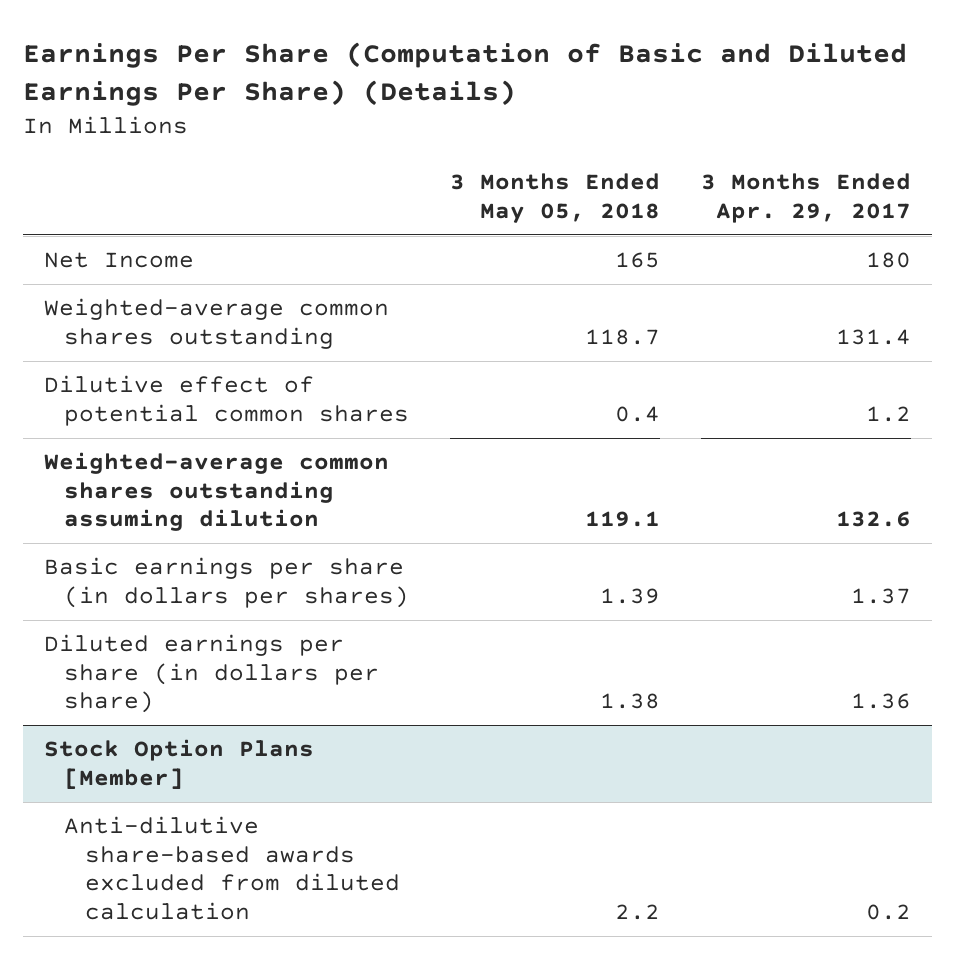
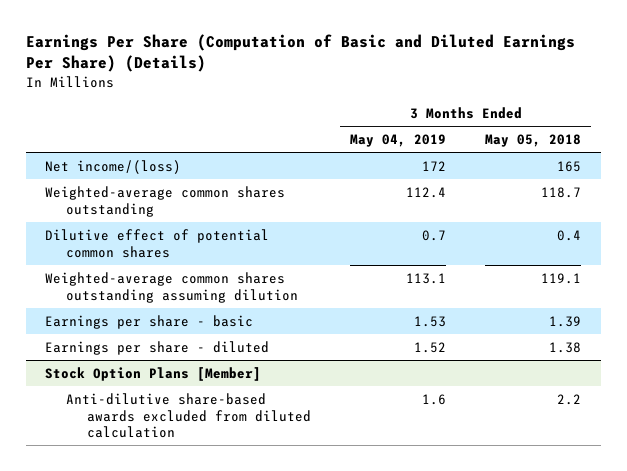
[701,173,912,223] 3 Months Ended Apr. 29, 2017 -> none
none -> [350,134,447,148] May 04, 2019
[43,252,194,269] Net Income -> [45,159,182,174] Net income/(loss)
[43,557,410,608] Basic earnings per share (in dollars per shares) -> [45,314,254,329] Earnings per share - basic
[43,634,380,714] Diluted earnings per share (in dollars per share) -> [45,340,270,355] Earnings per share - diluted

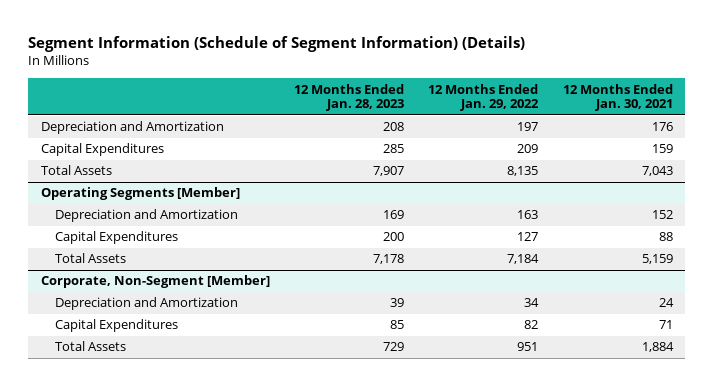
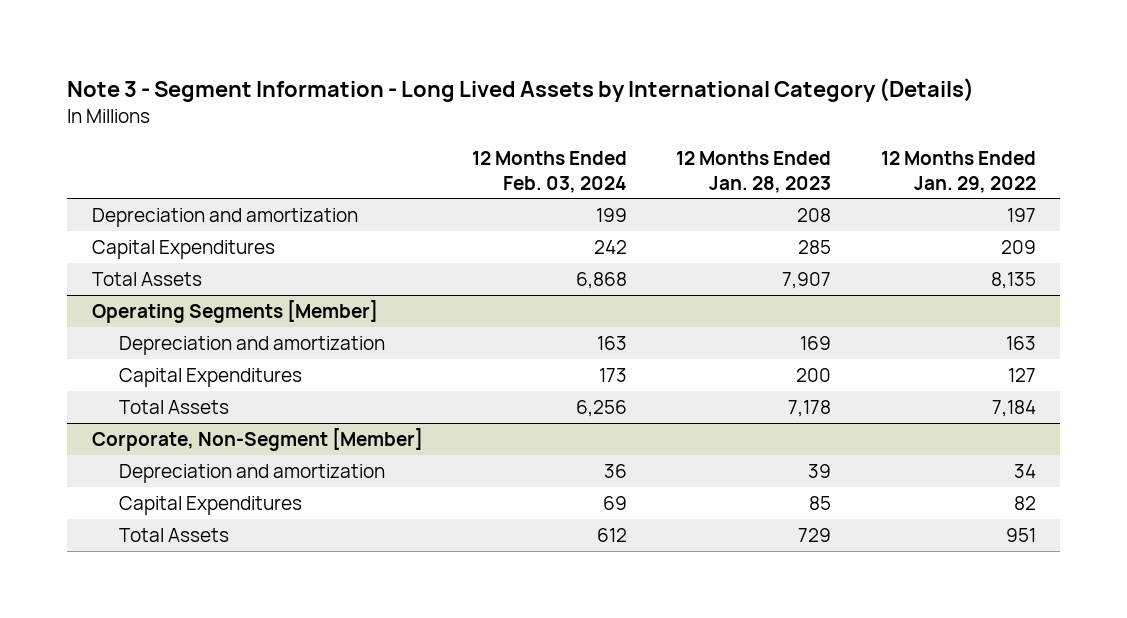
[28,36,526,53] Segment Information (Schedule of Segment Information) (Details) -> [66,77,974,102] Note 3 - Segment Information - Long Lived Assets by International Category (Details)
[562,83,673,112] 12 Months Ended Jan. 30, 2021 -> none
none -> [471,150,627,193] 12 Months Ended Feb. 03, 2024
[40,121,224,135] Depreciation and Amortization -> [91,207,358,227] Depreciation and amortization
[54,209,238,223] Depreciation and Amortization -> [118,335,385,355] Depreciation and amortization
[54,297,238,311] Depreciation and Amortization -> [118,463,385,483] Depreciation and amortization

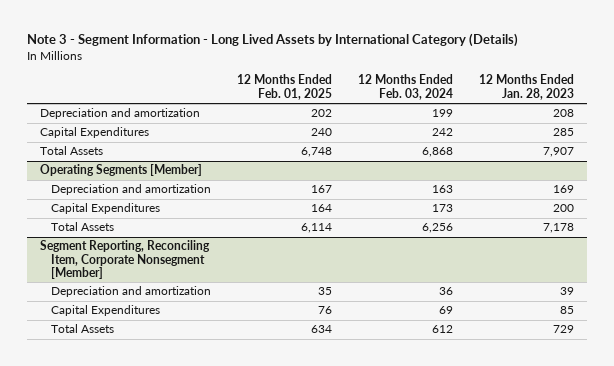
[880,150,1036,193] 12 Months Ended Jan. 29, 2022 -> none
none -> [236,74,332,100] 12 Months Ended Feb. 01, 2025
[91,427,423,451] Corporate, Non-Segment [Member] -> [39,240,210,280] Segment Reporting, Reconciling Item, Corporate Nonsegment [Member]

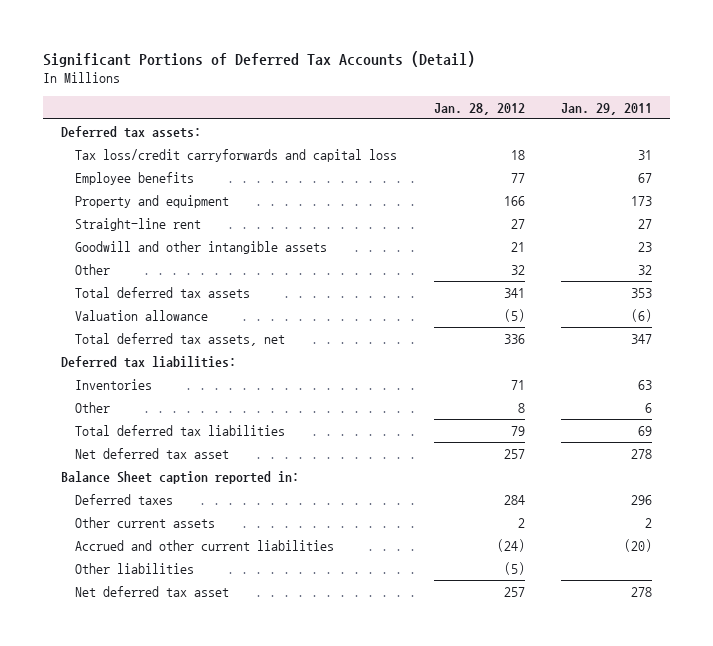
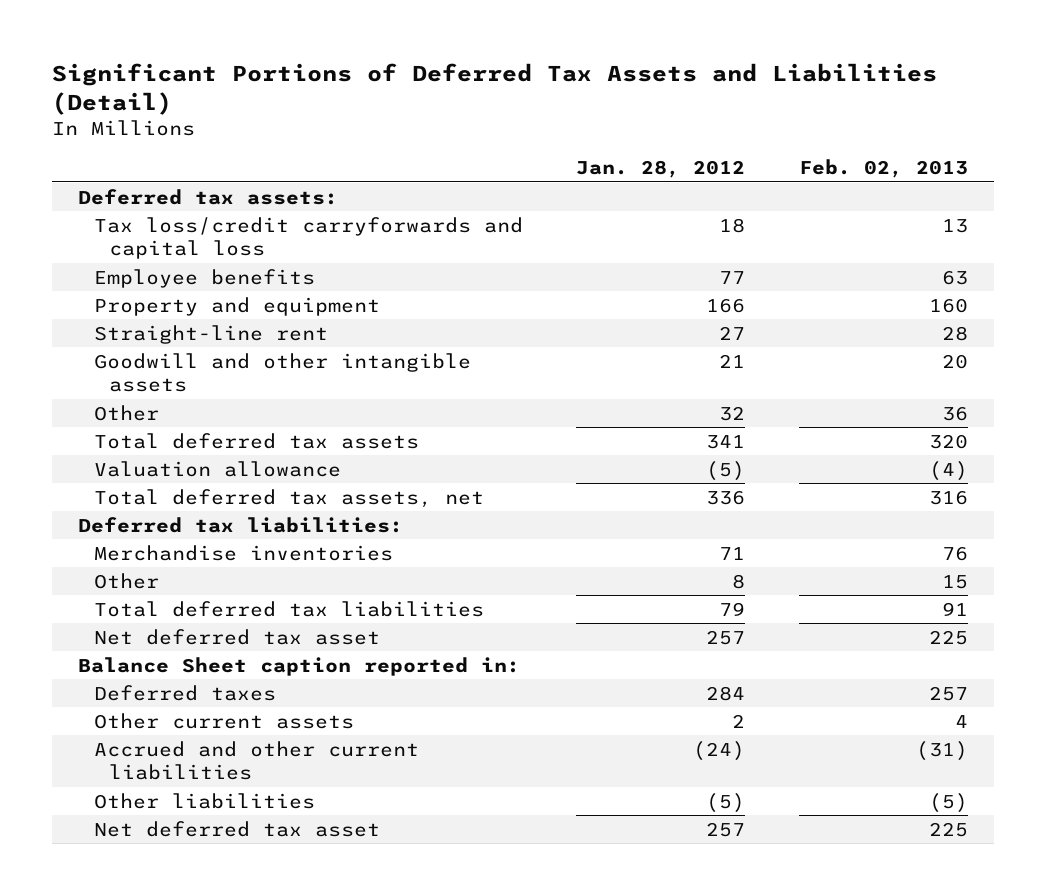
[42,51,475,68] Significant Portions of Deferred Tax Accounts (Detail) -> [51,62,937,115] Significant Portions of Deferred Tax Assets and Liabilities (Detail)
[561,102,653,115] Jan. 29, 2011 -> none
none -> [798,159,968,179] Feb. 02, 2013
[75,378,153,390] Inventories -> [93,544,393,561] Merchandise inventories

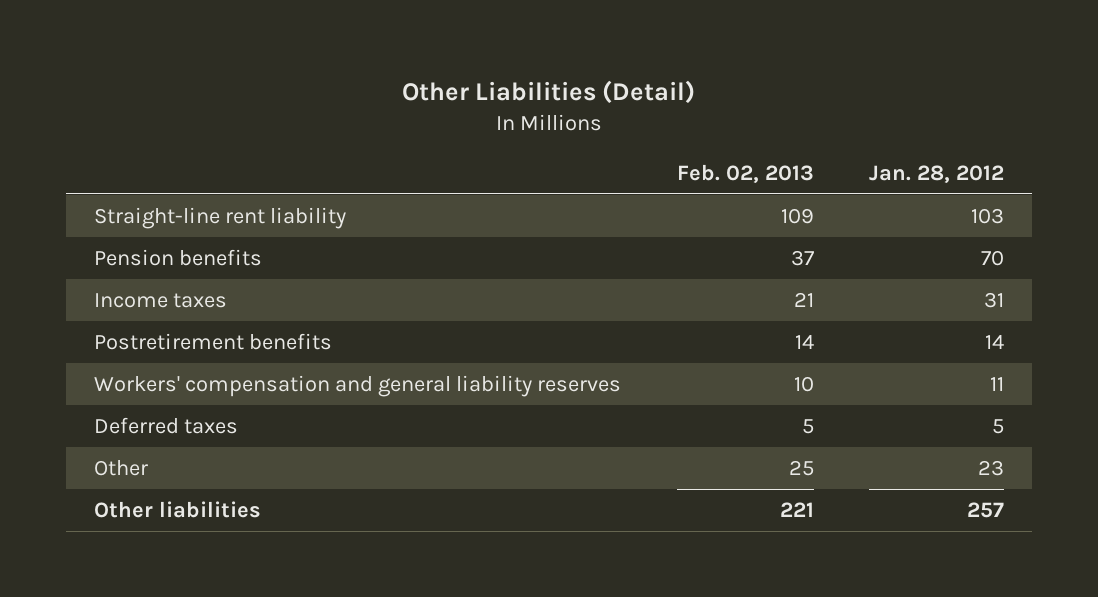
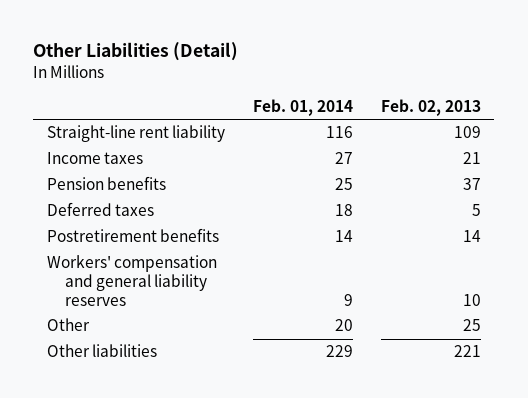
[869,164,1005,183] Jan. 28, 2012 -> none
none -> [252,98,353,116] Feb. 01, 2014
[94,248,263,266] Pension benefits -> [47,176,167,191] Pension benefits
[94,416,239,434] Deferred taxes -> [47,202,155,217] Deferred taxes

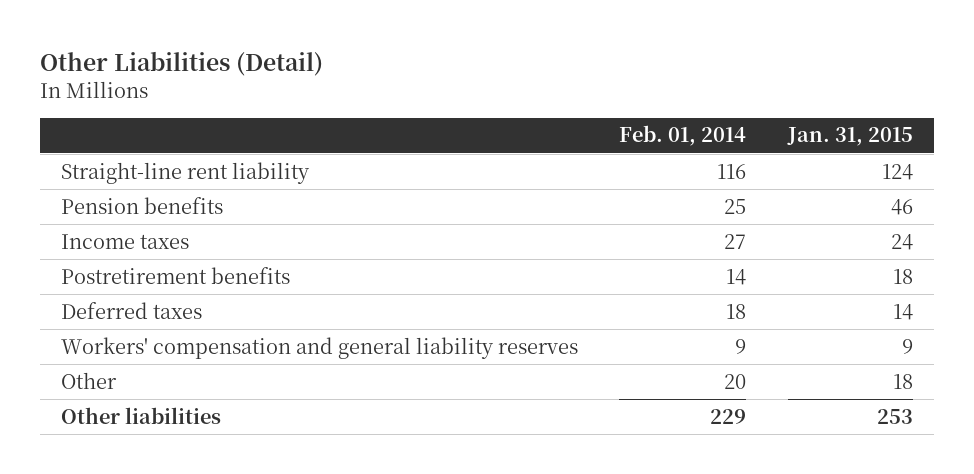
[380,98,481,116] Feb. 02, 2013 -> none
none -> [787,127,914,147] Jan. 31, 2015
[47,152,144,165] Income taxes -> [60,233,189,249] Income taxes
[47,202,155,217] Deferred taxes -> [60,301,202,319] Deferred taxes

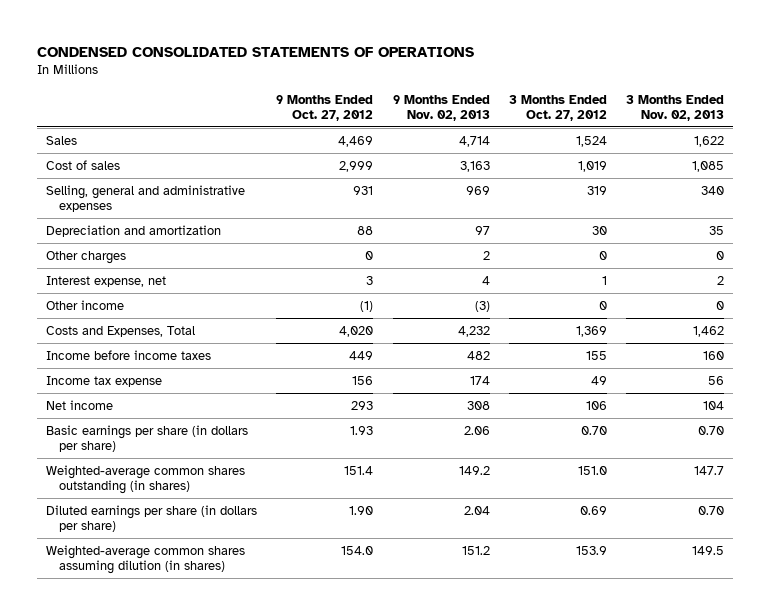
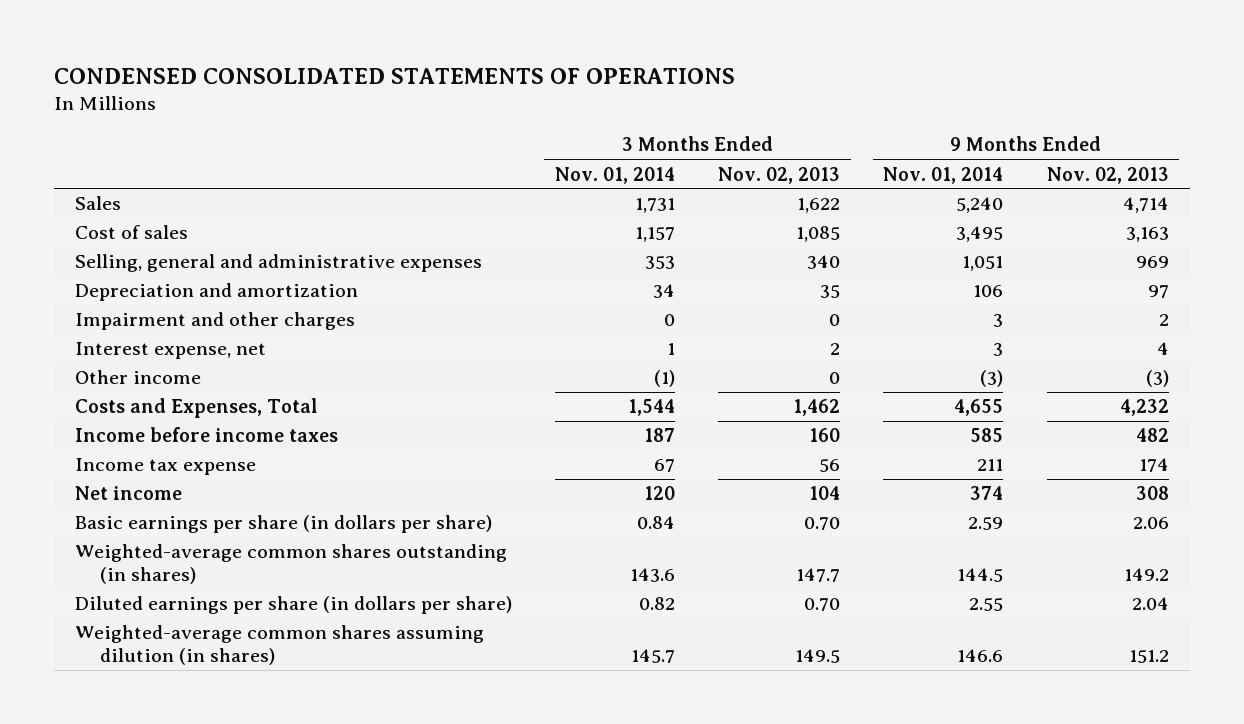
[276,94,374,122] 9 Months Ended Oct. 27, 2012 -> none
[508,94,607,122] 3 Months Ended Oct. 27, 2012 -> none
none -> [555,166,676,184] Nov. 01, 2014
none -> [883,166,1004,184] Nov. 01, 2014
[46,250,127,264] Other charges -> [75,312,356,331] Impairment and other charges

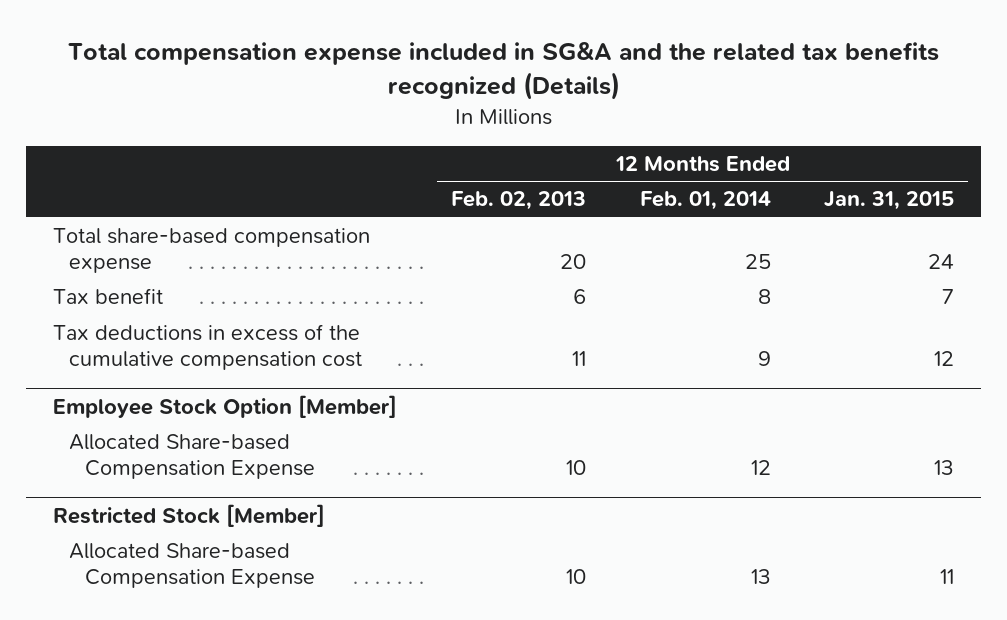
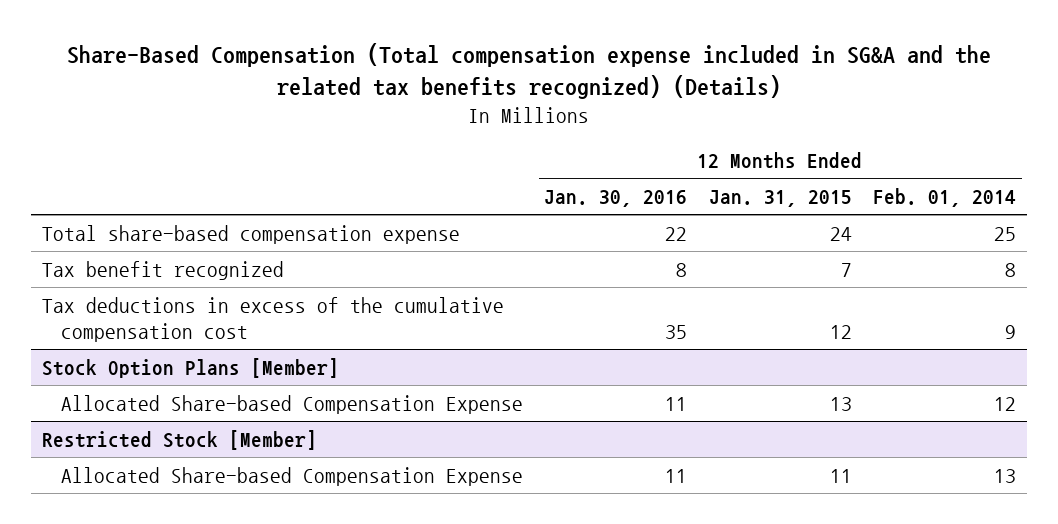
[67,41,939,100] Total compensation expense included in SG&A and the related tax benefits recognized (Details) -> [66,43,991,100] Share-Based Compensation (Total compensation expense included in SG&A and the related tax benefits recognized) (Details)
[450,191,586,211] Feb. 02, 2013 -> none
none -> [544,189,688,207] Jan. 30, 2016
[52,288,163,305] Tax benefit -> [41,260,284,280] Tax benefit recognized
[52,395,397,419] Employee Stock Option [Member] -> [41,357,339,378] Stock Option Plans [Member]

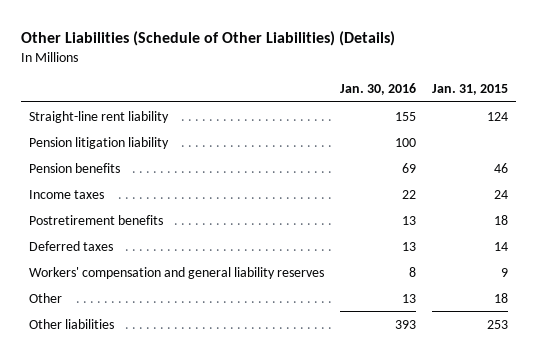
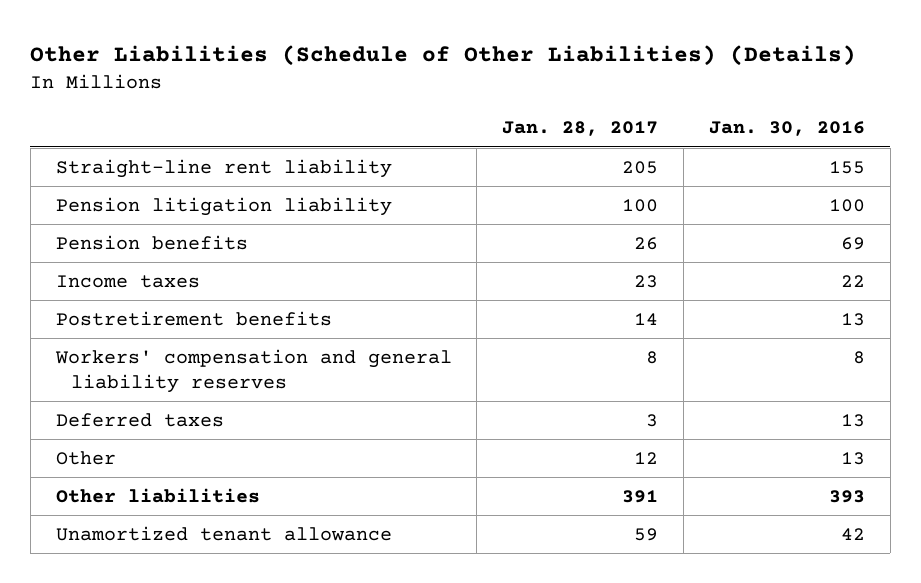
[432,84,509,96] Jan. 31, 2015 -> none
none -> [502,121,659,137] Jan. 28, 2017
[29,240,114,251] Deferred taxes -> [55,413,224,428] Deferred taxes
none -> [55,526,392,542] Unamortized tenant allowance

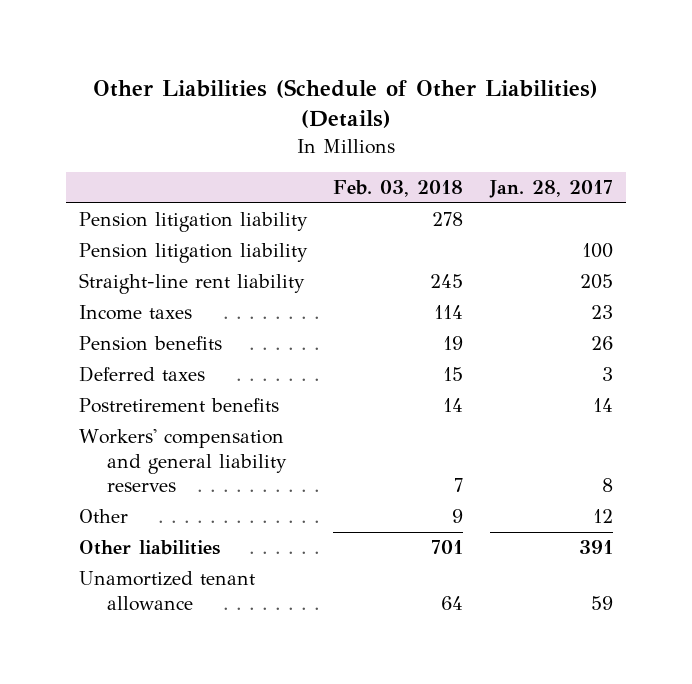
[709,121,866,137] Jan. 30, 2016 -> none
none -> [333,180,464,198] Feb. 03, 2018
none -> [78,211,308,232] Pension litigation liability
[55,159,392,179] Straight-line rent liability -> [78,272,305,294] Straight-line rent liability
[55,235,248,251] Pension benefits -> [78,335,222,351] Pension benefits
[55,413,224,428] Deferred taxes -> [78,365,205,382] Deferred taxes

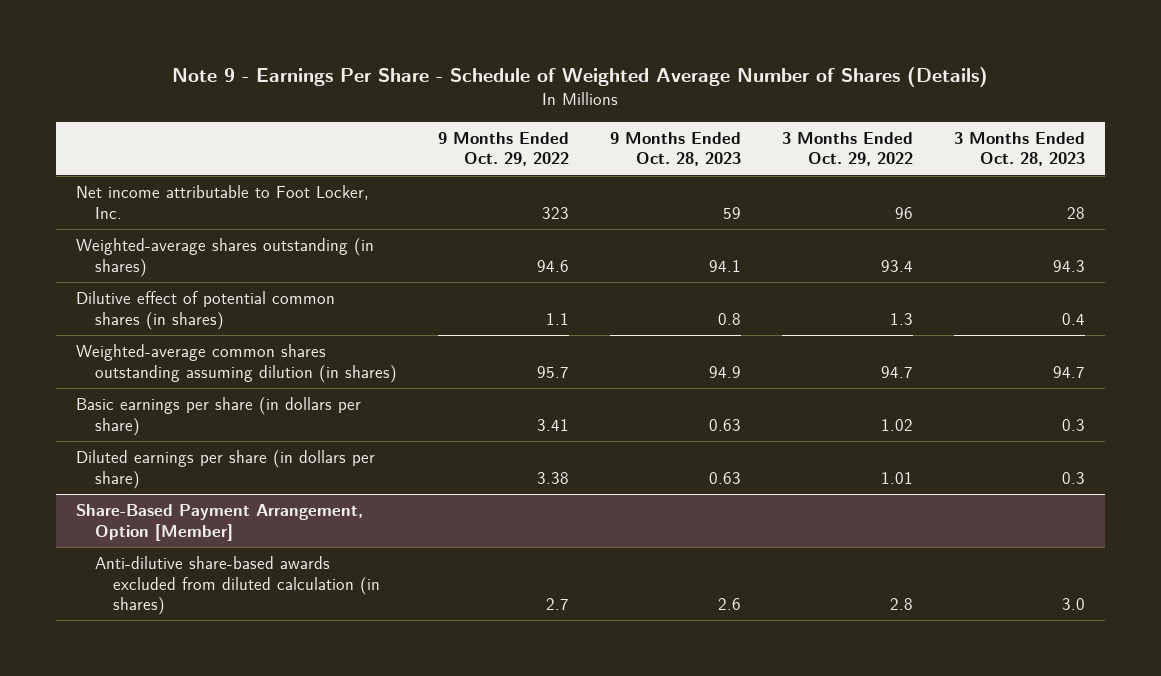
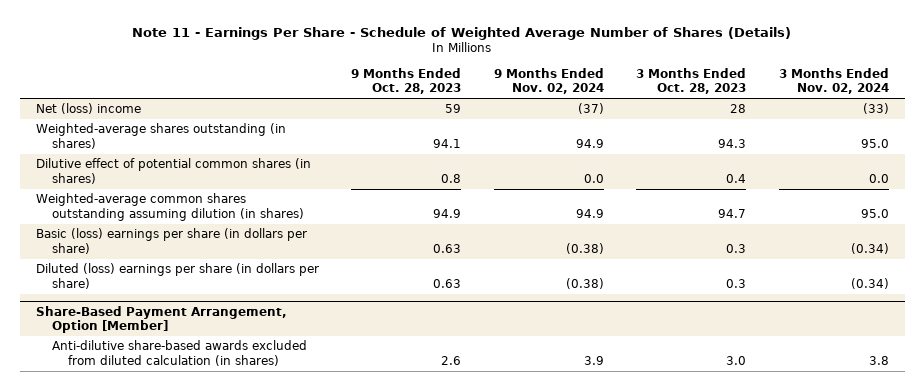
[172,66,989,87] Note 9 - Earnings Per Share - Schedule of Weighted Average Number of Shares (Details) -> [132,27,792,41] Note 11 - Earnings Per Share - Schedule of Weighted Average Number of Shares (Details)
[437,132,569,167] 9 Months Ended Oct. 29, 2022 -> none
[781,132,913,167] 3 Months Ended Oct. 29, 2022 -> none
none -> [493,67,604,95] 9 Months Ended Nov. 02, 2024
none -> [778,67,889,95] 3 Months Ended Nov. 02, 2024
[76,185,370,219] Net income attributable to Foot Locker, Inc. -> [35,103,141,115] Net (loss) income
[76,397,362,436] Basic earnings per share (in dollars per share) -> [35,228,307,254] Basic (loss) earnings per share (in dollars per share)
[76,450,376,489] Diluted earnings per share (in dollars per share) -> [35,263,319,289] Diluted (loss) earnings per share (in dollars per share)

